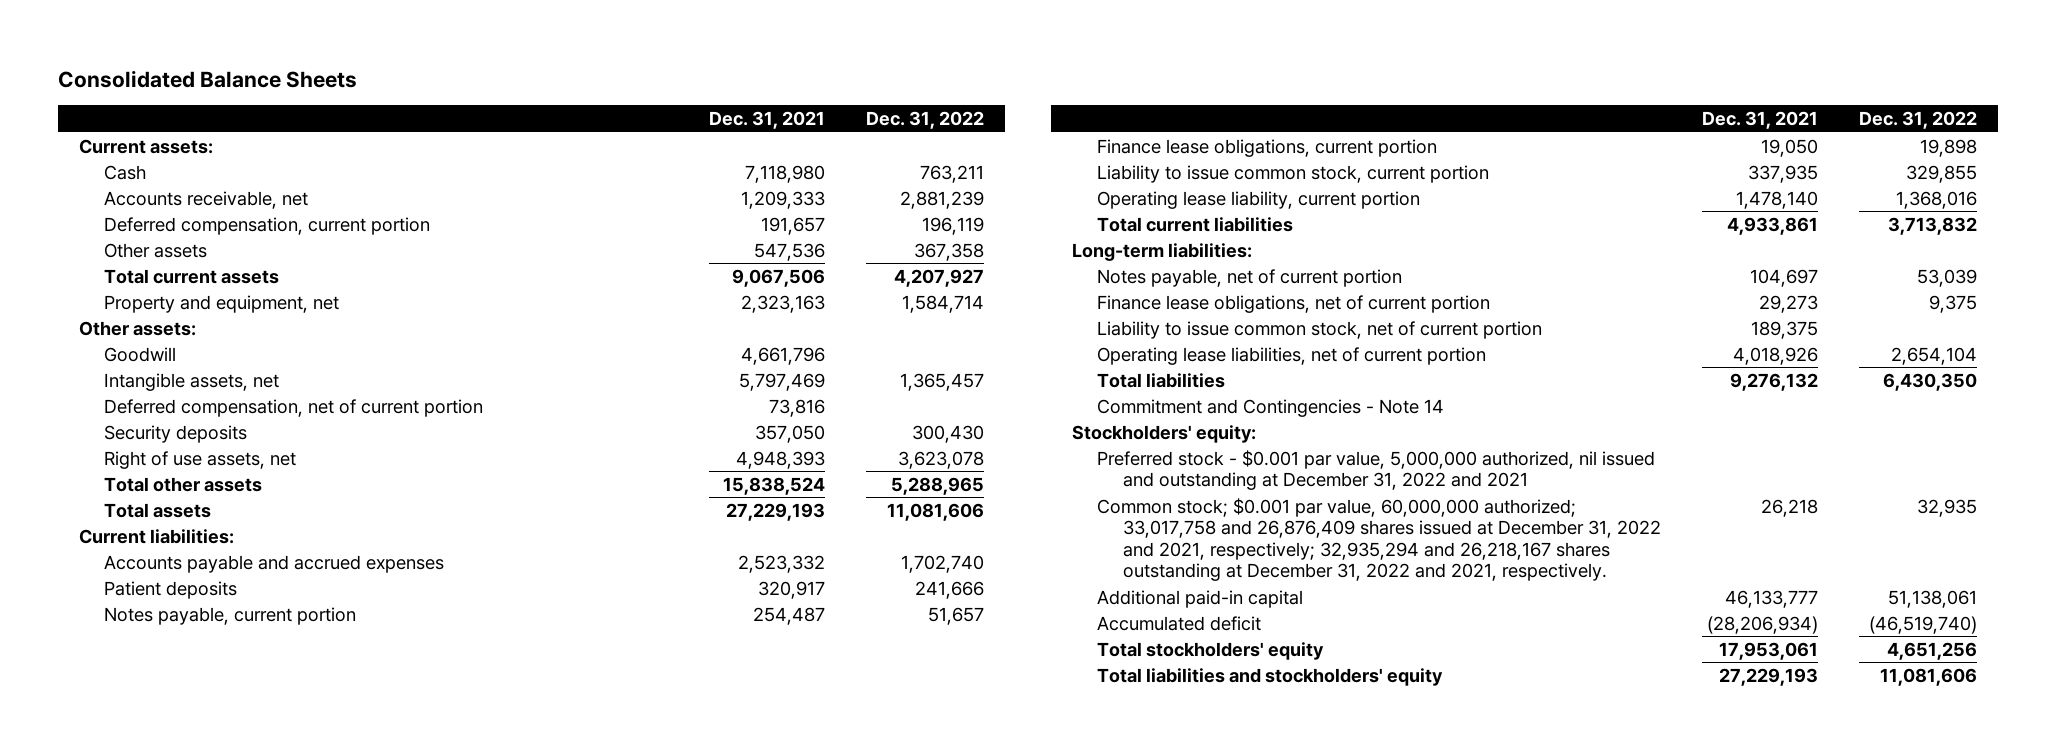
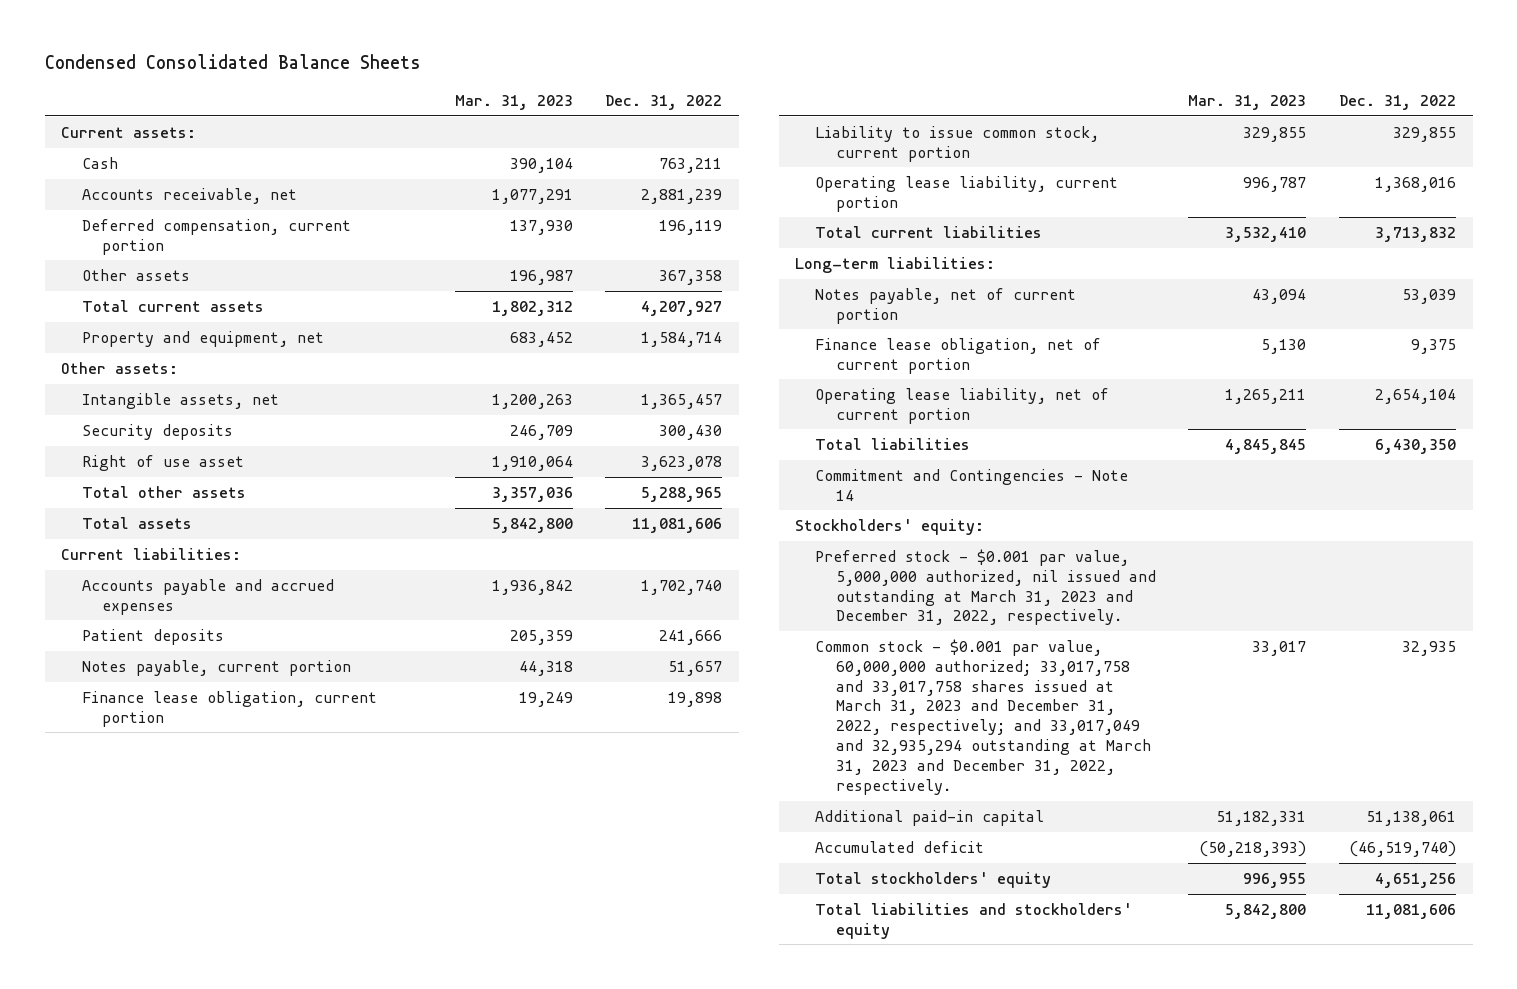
[57,69,357,88] Consolidated Balance Sheets -> [44,54,421,70] Condensed Consolidated Balance Sheets
[708,111,825,130] Dec. 31, 2021 -> none
none -> [454,95,573,111] Mar. 31, 2023
[103,346,176,362] Goodwill -> none
[103,398,483,417] Deferred compensation, net of current portion -> none
[103,450,296,469] Right of use assets, net -> [81,454,244,471] Right of use asset
[1097,138,1438,157] Finance lease obligations, current portion -> [81,690,377,727] Finance lease obligation, current portion
[1097,320,1543,339] Liability to issue common stock, net of current portion -> none
[1097,294,1491,313] Finance lease obligations, net of current portion -> [815,337,1102,374] Finance lease obligation, net of current portion
[1097,346,1487,365] Operating lease liabilities, net of current portion -> [815,387,1110,424] Operating lease liability, net of current portion
[1097,449,1656,491] Preferred stock - $0.001 par value, 5,000,000 authorized, nil issued and outstanding at December 31, 2022 and 2021 -> [815,548,1156,626] Preferred stock - $0.001 par value, 5,000,000 authorized, nil issued and outstanding at March 31, 2023 and December 31, 2022, respectively.
[1097,497,1661,582] Common stock; $0.001 par value, 60,000,000 authorized; 33,017,758 and 26,876,409 shares issued at December 31, 2022 and 2021, respectively; 32,935,294 and 26,218,167 shares outstanding at December 31, 2022 and 2021, respectively. -> [815,638,1151,796] Common stock - $0.001 par value, 60,000,000 authorized; 33,017,758 and 33,017,758 shares issued at March 31, 2023 and December 31, 2022, respectively; and 33,017,049 and 32,935,294 outstanding at March 31, 2023 and December 31, 2022, respectively.

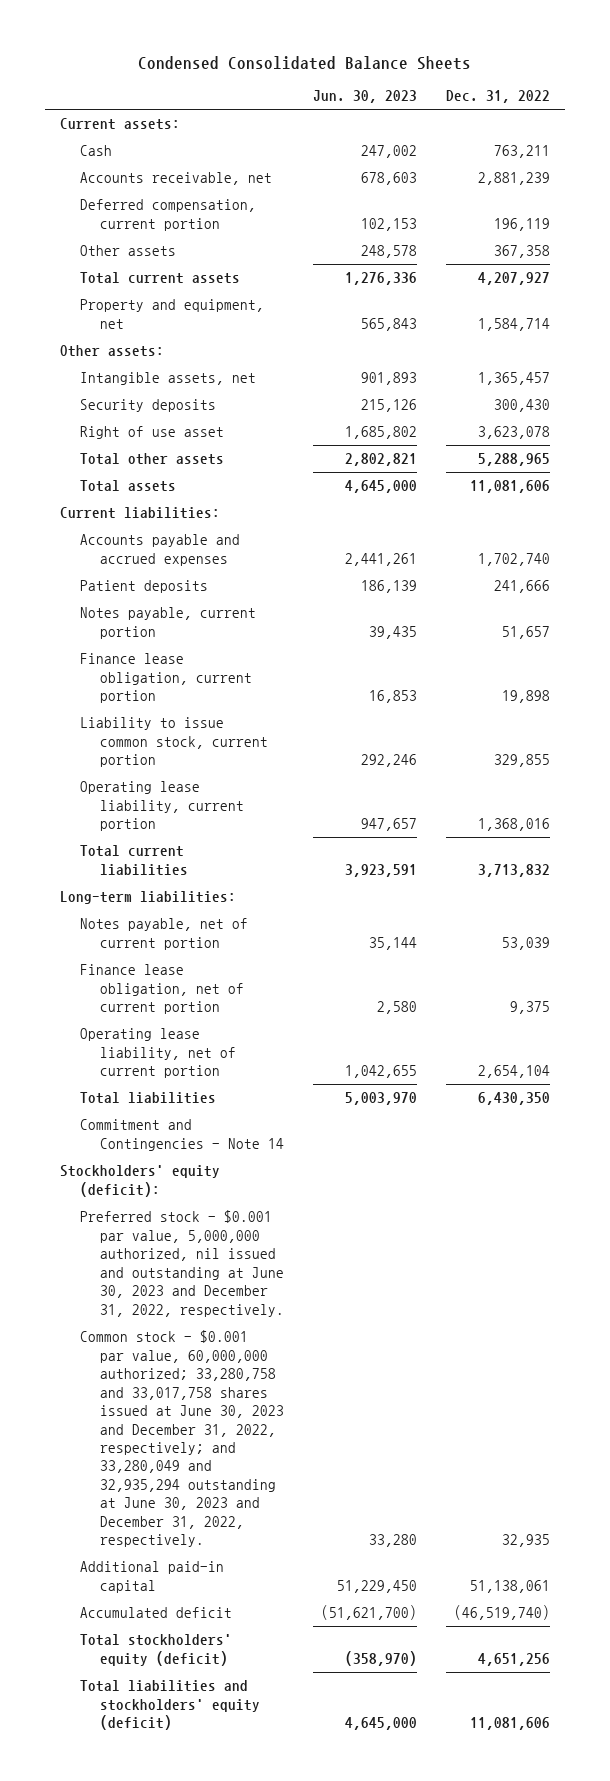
[454,95,573,111] Mar. 31, 2023 -> none
none -> [313,90,418,104] Jun. 30, 2023
[794,518,984,535] Stockholders' equity: -> [59,1165,220,1197] Stockholders' equity (deficit):
[815,548,1156,626] Preferred stock - $0.001 par value, 5,000,000 authorized, nil issued and outstanding at March 31, 2023 and December 31, 2022, respectively. -> [80,1210,285,1317] Preferred stock - $0.001 par value, 5,000,000 authorized, nil issued and outstanding at June 30, 2023 and December 31, 2022, respectively.
[815,638,1151,796] Common stock - $0.001 par value, 60,000,000 authorized; 33,017,758 and 33,017,758 shares issued at March 31, 2023 and December 31, 2022, respectively; and 33,017,049 and 32,935,294 outstanding at March 31, 2023 and December 31, 2022, respectively. -> [80,1330,285,1548] Common stock - $0.001 par value, 60,000,000 authorized; 33,280,758 and 33,017,758 shares issued at June 30, 2023 and December 31, 2022, respectively; and 33,280,049 and 32,935,294 outstanding at June 30, 2023 and December 31, 2022, respectively.
[815,871,1052,888] Total stockholders' equity -> [80,1634,233,1666] Total stockholders' equity (deficit)
[815,902,1133,939] Total liabilities and stockholders' equity -> [80,1680,261,1731] Total liabilities and stockholders' equity (deficit)

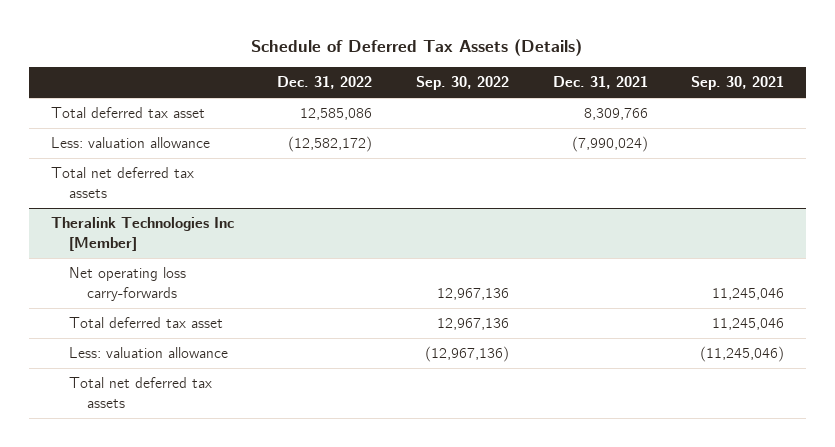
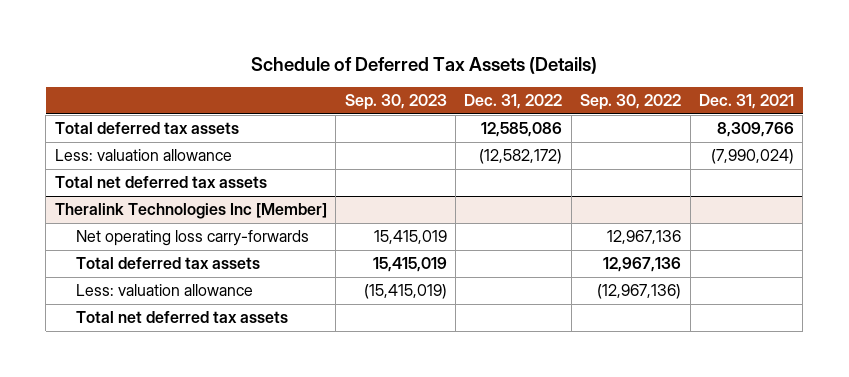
[691,76,785,91] Sep. 30, 2021 -> none
none -> [344,94,447,111] Sep. 30, 2023
[50,107,205,119] Total deferred tax asset -> [54,122,239,135] Total deferred tax assets
[68,317,223,329] Total deferred tax asset -> [75,257,260,270] Total deferred tax assets

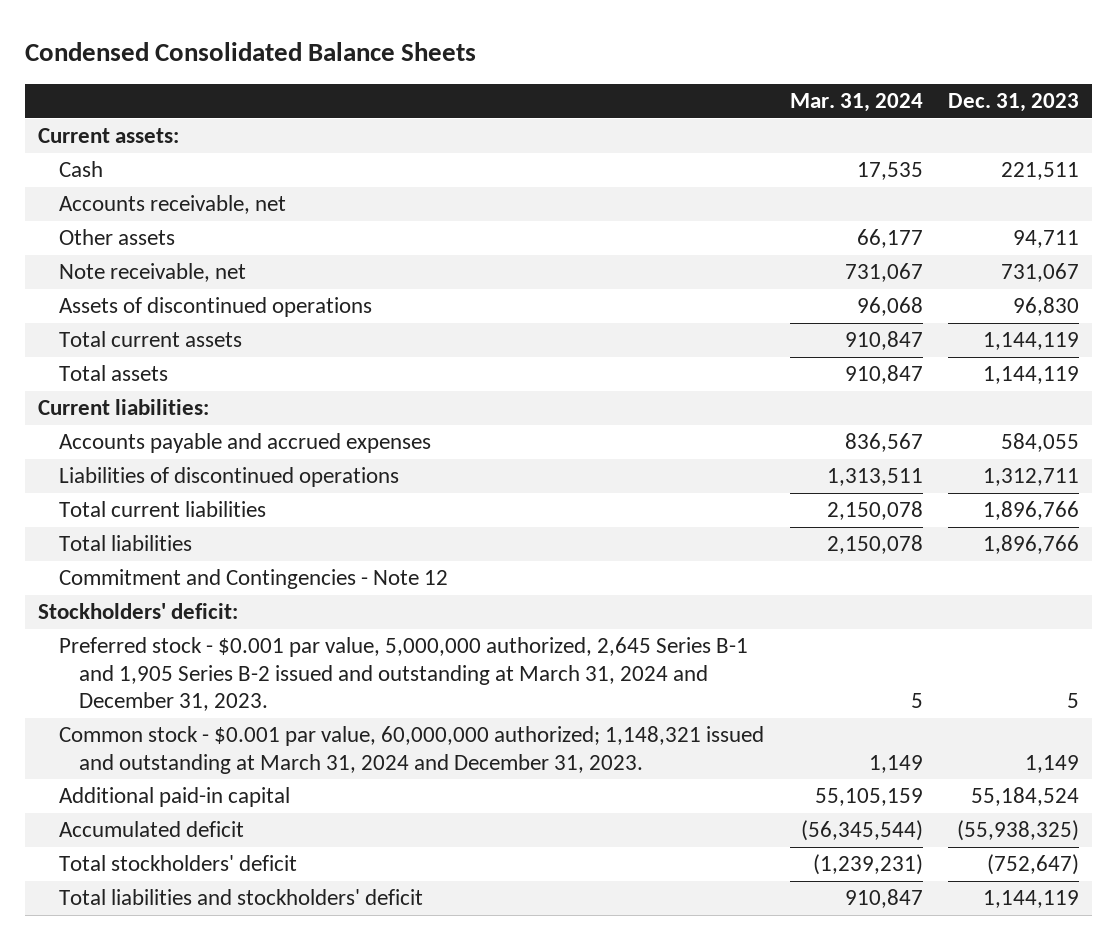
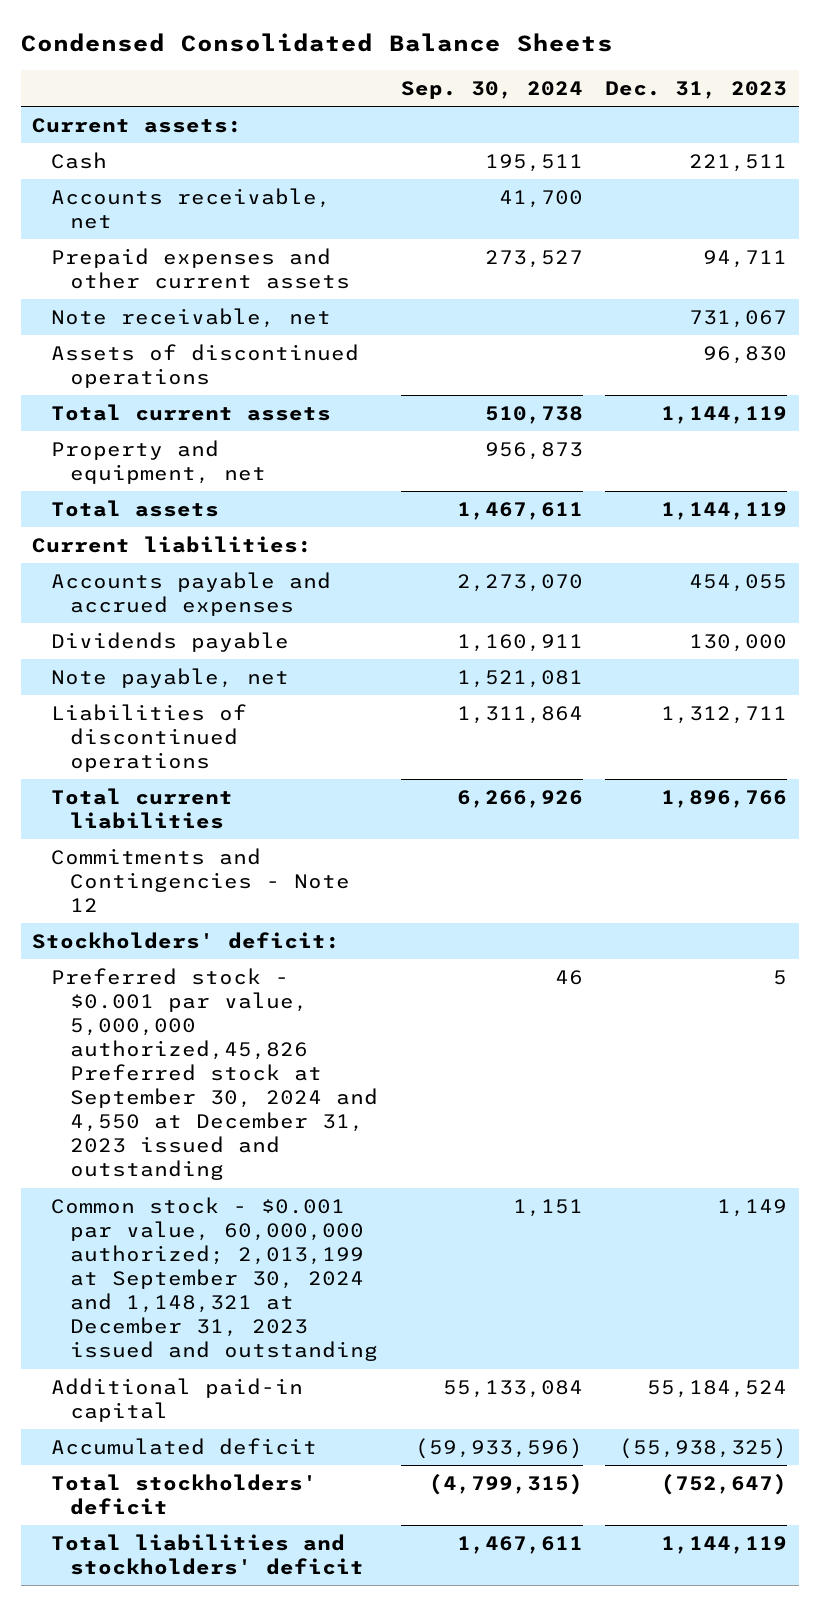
[789,93,923,113] Mar. 31, 2024 -> none
none -> [400,80,583,99] Sep. 30, 2024
[58,229,175,246] Other assets -> [50,247,350,289] Prepaid expenses and other current assets
none -> [50,439,266,484] Property and equipment, net
[1001,433,1080,453] 584,055 -> [689,573,788,592] 454,055
none -> [50,631,289,652] Dividends payable
none -> [50,667,289,688] Note payable, net
[58,535,192,552] Total liabilities -> none
[58,569,448,590] Commitment and Contingencies - Note 12 -> [50,847,350,913] Commitments and Contingencies - Note 12
[58,637,748,712] Preferred stock - $0.001 par value, 5,000,000 authorized, 2,645 Series B-1 and 1,905 Series B-2 issued and outstanding at March 31, 2024 and December 31, 2023. -> [50,967,378,1181] Preferred stock - $0.001 par value, 5,000,000 authorized,45,826 Preferred stock at September 30, 2024 and 4,550 at December 31, 2023 issued and outstanding
[58,726,764,774] Common stock - $0.001 par value, 60,000,000 authorized; 1,148,321 issued and outstanding at March 31, 2024 and December 31, 2023. -> [50,1196,378,1362] Common stock - $0.001 par value, 60,000,000 authorized; 2,013,199 at September 30, 2024 and 1,148,321 at December 31, 2023 issued and outstanding

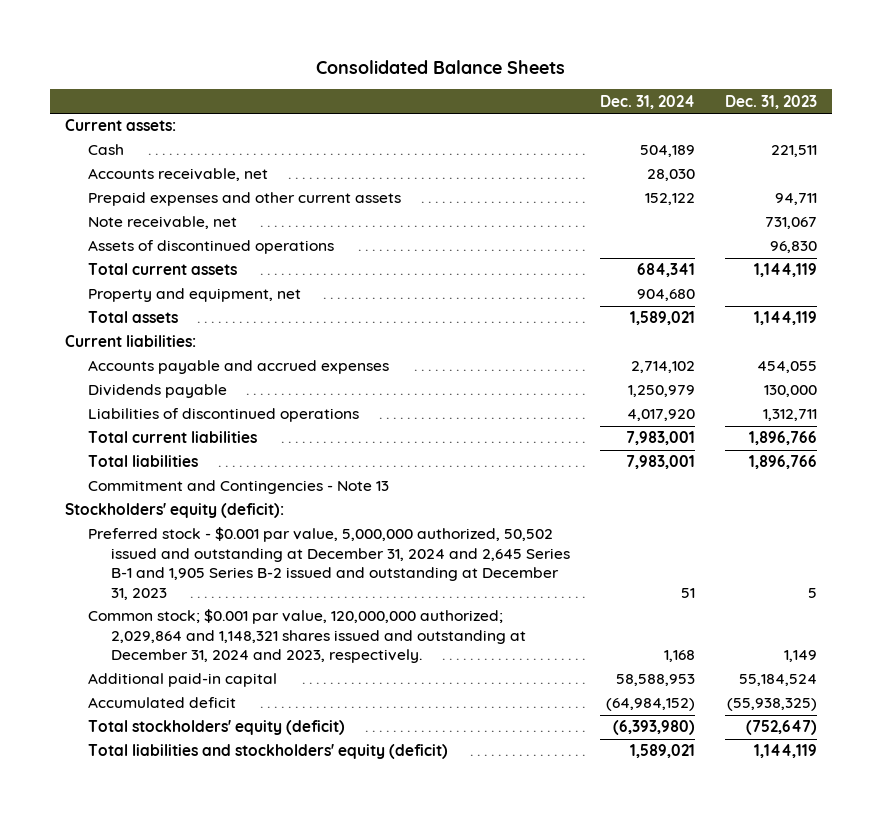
[20,32,613,52] Condensed Consolidated Balance Sheets -> [315,59,565,74] Consolidated Balance Sheets
[400,80,583,99] Sep. 30, 2024 -> none
none -> [599,94,695,109] Dec. 31, 2024
[50,667,289,688] Note payable, net -> none
none -> [87,455,198,468] Total liabilities
[50,847,350,913] Commitments and Contingencies - Note 12 -> [87,480,389,495] Commitment and Contingencies - Note 13
[31,931,340,949] Stockholders' deficit: -> [64,503,284,519] Stockholders' equity (deficit):
[50,967,378,1181] Preferred stock - $0.001 par value, 5,000,000 authorized,45,826 Preferred stock at September 30, 2024 and 4,550 at December 31, 2023 issued and outstanding -> [87,527,571,600] Preferred stock - $0.001 par value, 5,000,000 authorized, 50,502 issued and outstanding at December 31, 2024 and 2,645 Series B-1 and 1,905 Series B-2 issued and outstanding at December 31, 2023
[50,1196,378,1362] Common stock - $0.001 par value, 60,000,000 authorized; 2,013,199 at September 30, 2024 and 1,148,321 at December 31, 2023 issued and outstanding -> [87,609,527,664] Common stock; $0.001 par value, 120,000,000 authorized; 2,029,864 and 1,148,321 shares issued and outstanding at December 31, 2024 and 2023, respectively.
[50,1473,317,1515] Total stockholders' deficit -> [87,720,345,736] Total stockholders' equity (deficit)
[50,1533,364,1575] Total liabilities and stockholders' deficit -> [87,744,448,760] Total liabilities and stockholders' equity (deficit)

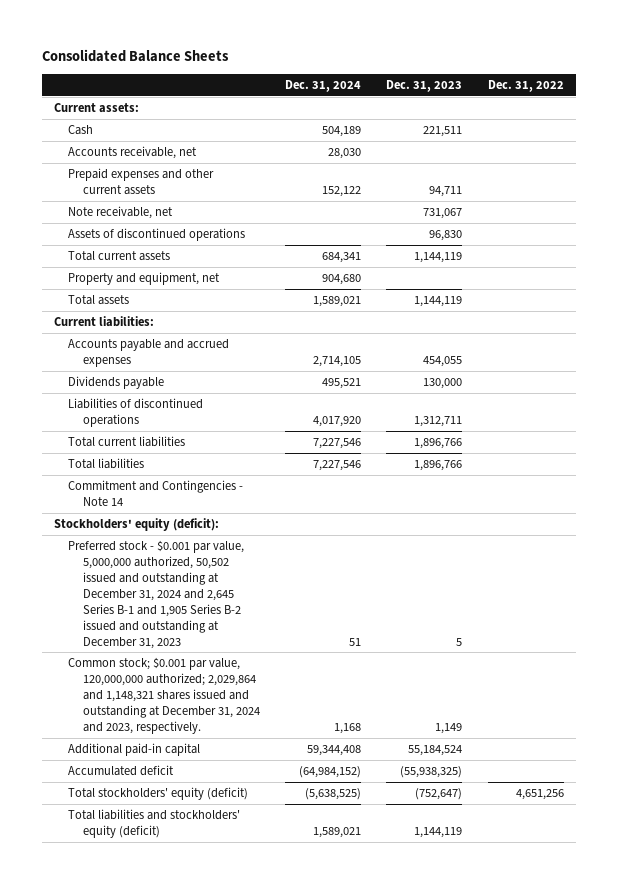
none -> [487,80,564,93] Dec. 31, 2022
[630,361,695,374] 2,714,102 -> [312,356,361,368] 2,714,105
[627,385,695,398] 1,250,979 -> [321,378,361,390] 495,521
[625,431,695,446] 7,983,001 -> [312,438,361,450] 7,227,546
[625,455,695,470] 7,983,001 -> [312,460,361,472] 7,227,546
[87,480,389,495] Commitment and Contingencies - Note 13 -> [68,480,244,507] Commitment and Contingencies - Note 14
[615,674,695,687] 58,588,953 -> [306,745,361,757] 59,344,408
[612,720,695,736] (6,393,980) -> [304,788,361,801] (5,638,525)

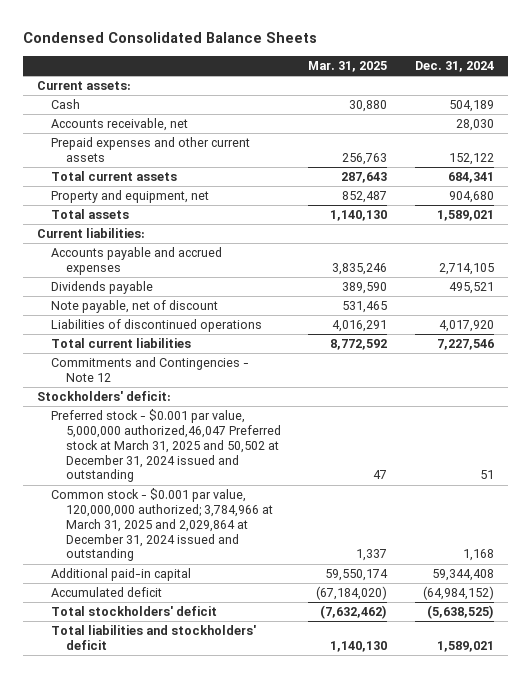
[41,49,229,63] Consolidated Balance Sheets -> [23,31,318,43] Condensed Consolidated Balance Sheets
[386,80,463,93] Dec. 31, 2023 -> none
[487,80,564,93] Dec. 31, 2022 -> none
none -> [308,60,388,72] Mar. 31, 2025
[68,206,174,220] Note receivable, net -> none
[68,228,246,242] Assets of discontinued operations -> none
none -> [51,300,219,314] Note payable, net of discount
[68,458,145,470] Total liabilities -> none
[68,480,244,507] Commitment and Contingencies - Note 14 -> [51,357,250,383] Commitments and Contingencies - Note 12
[54,518,220,532] Stockholders' equity (deficit): -> [37,391,172,402] Stockholders' deficit:
[68,540,245,649] Preferred stock - $0.001 par value, 5,000,000 authorized, 50,502 issued and outstanding at December 31, 2024 and 2,645 Series B-1 and 1,905 Series B-2 issued and outstanding at December 31, 2023 -> [51,409,281,483] Preferred stock - $0.001 par value, 5,000,000 authorized,46,047 Preferred stock at March 31, 2025 and 50,502 at December 31, 2024 issued and outstanding
[68,657,260,734] Common stock; $0.001 par value, 120,000,000 authorized; 2,029,864 and 1,148,321 shares issued and outstanding at December 31, 2024 and 2023, respectively. -> [51,488,273,562] Common stock - $0.001 par value, 120,000,000 authorized; 3,784,966 at March 31, 2025 and 2,029,864 at December 31, 2024 issued and outstanding
[68,787,249,801] Total stockholders' equity (deficit) -> [51,606,218,617] Total stockholders' deficit
[68,809,241,839] Total liabilities and stockholders' equity (deficit) -> [51,625,257,651] Total liabilities and stockholders' deficit

